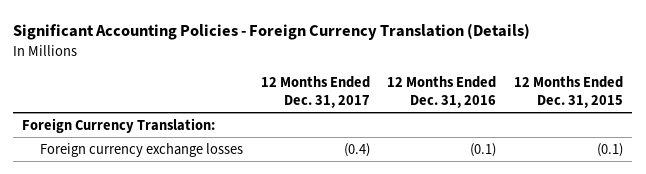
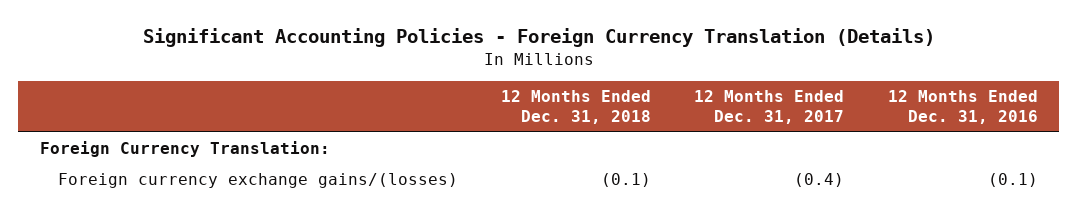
[514,75,624,109] 12 Months Ended Dec. 31, 2015 -> none
none -> [501,90,652,124] 12 Months Ended Dec. 31, 2018
[39,142,243,157] Foreign currency exchange losses -> [58,173,459,189] Foreign currency exchange gains/(losses)

